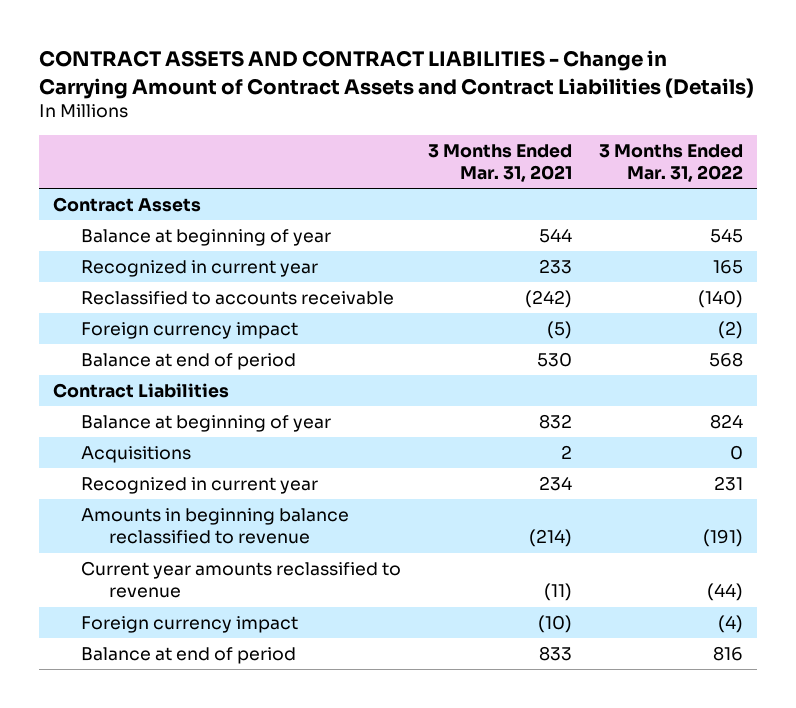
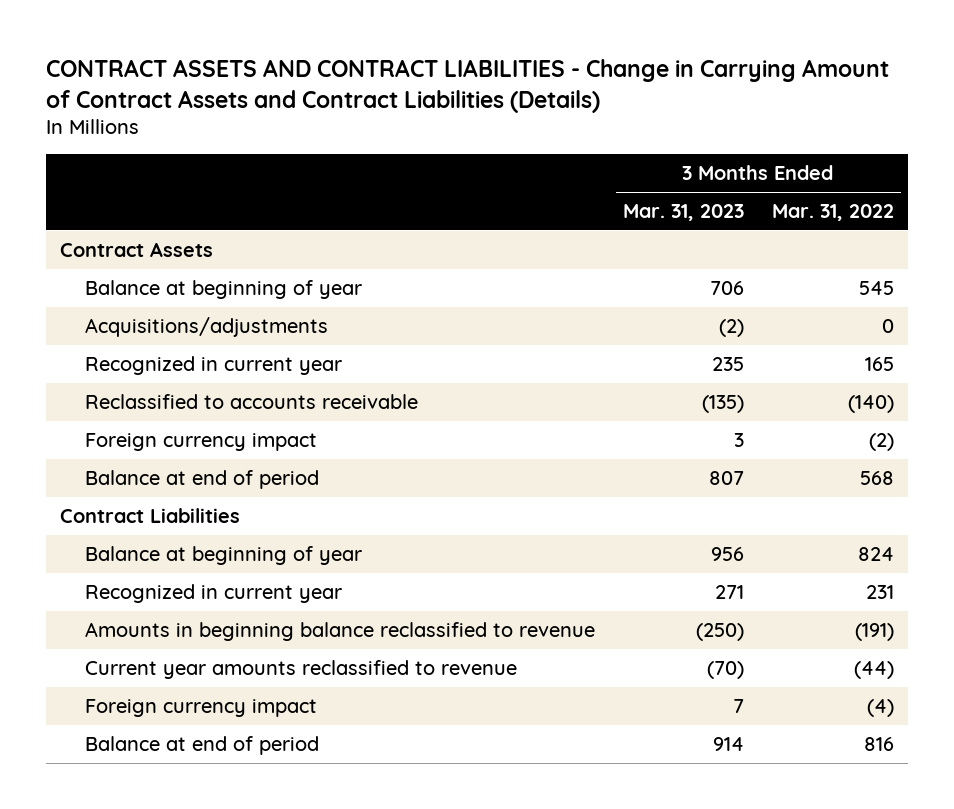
[428,143,573,183] 3 Months Ended Mar. 31, 2021 -> none
none -> [622,204,744,222] Mar. 31, 2023
none -> [84,316,328,337] Acquisitions/adjustments
[80,446,191,464] Acquisitions -> none

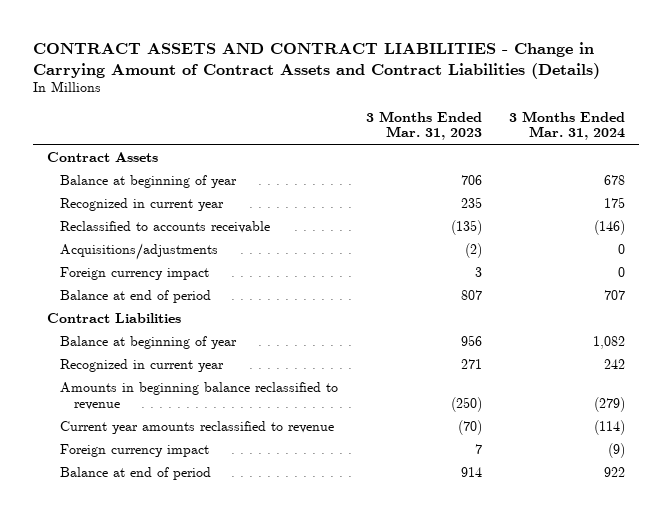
[771,204,894,222] Mar. 31, 2022 -> none
none -> [509,111,626,141] 3 Months Ended Mar. 31, 2024
[84,316,328,337] Acquisitions/adjustments -> [60,243,219,261] Acquisitions/adjustments

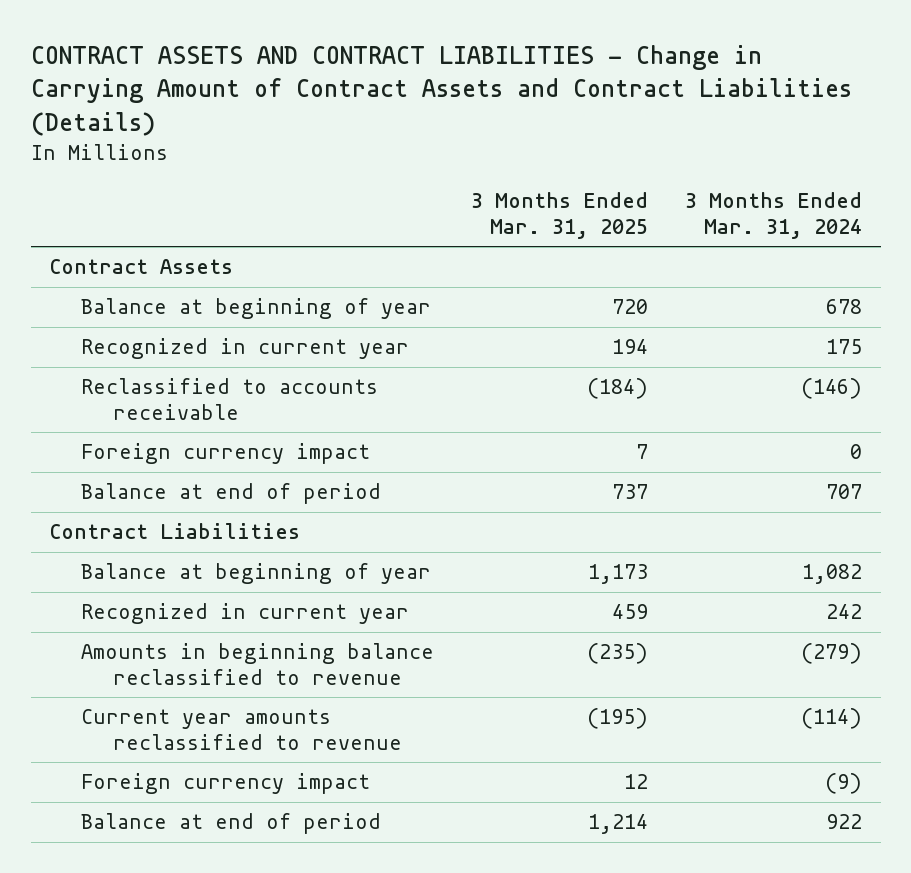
[365,111,482,141] 3 Months Ended Mar. 31, 2023 -> none
none -> [471,192,649,239] 3 Months Ended Mar. 31, 2025
[60,243,219,261] Acquisitions/adjustments -> none

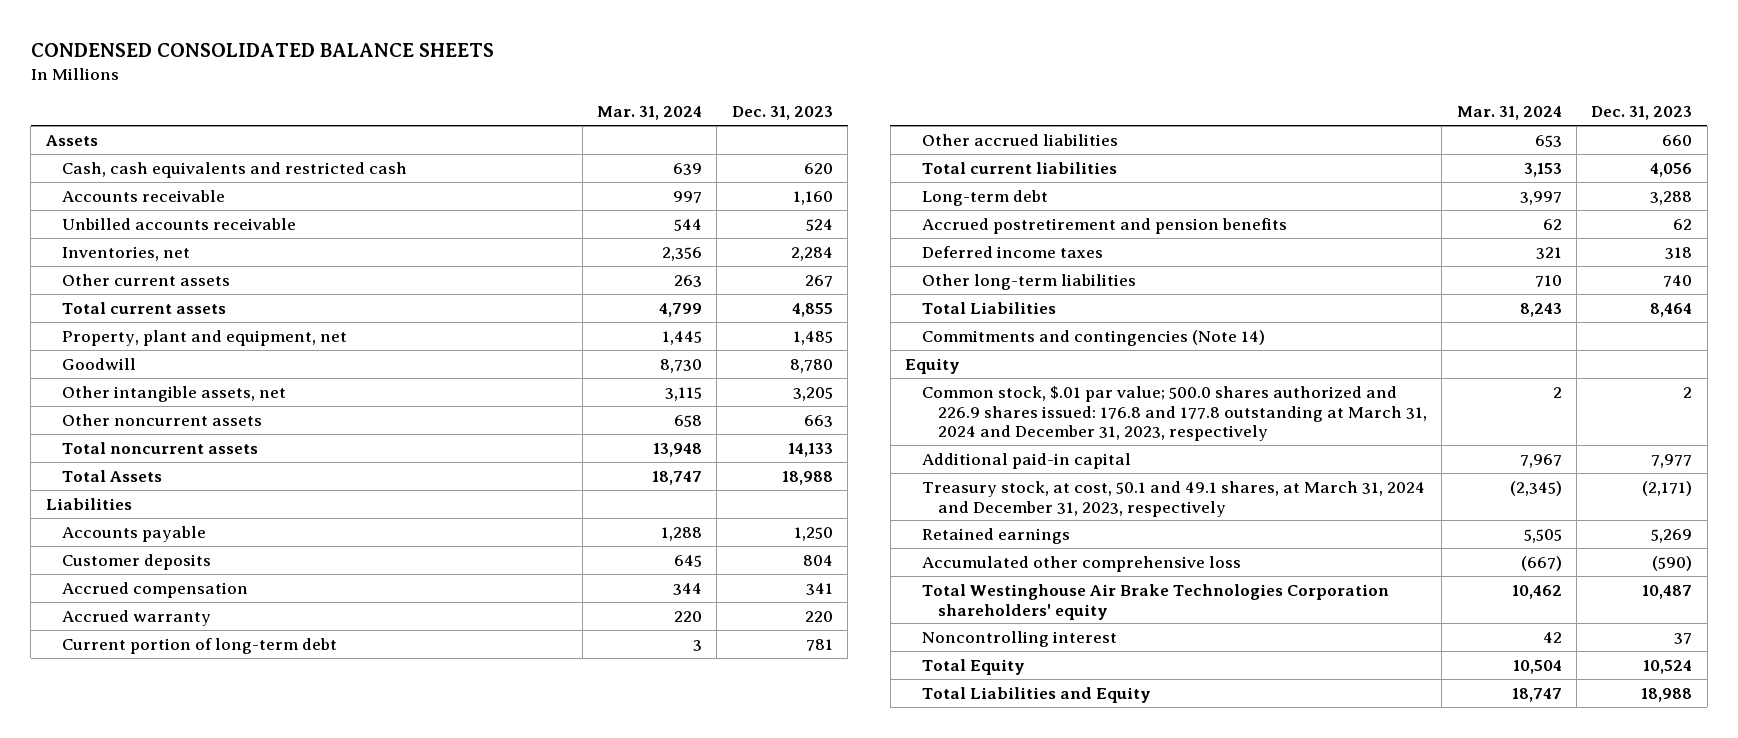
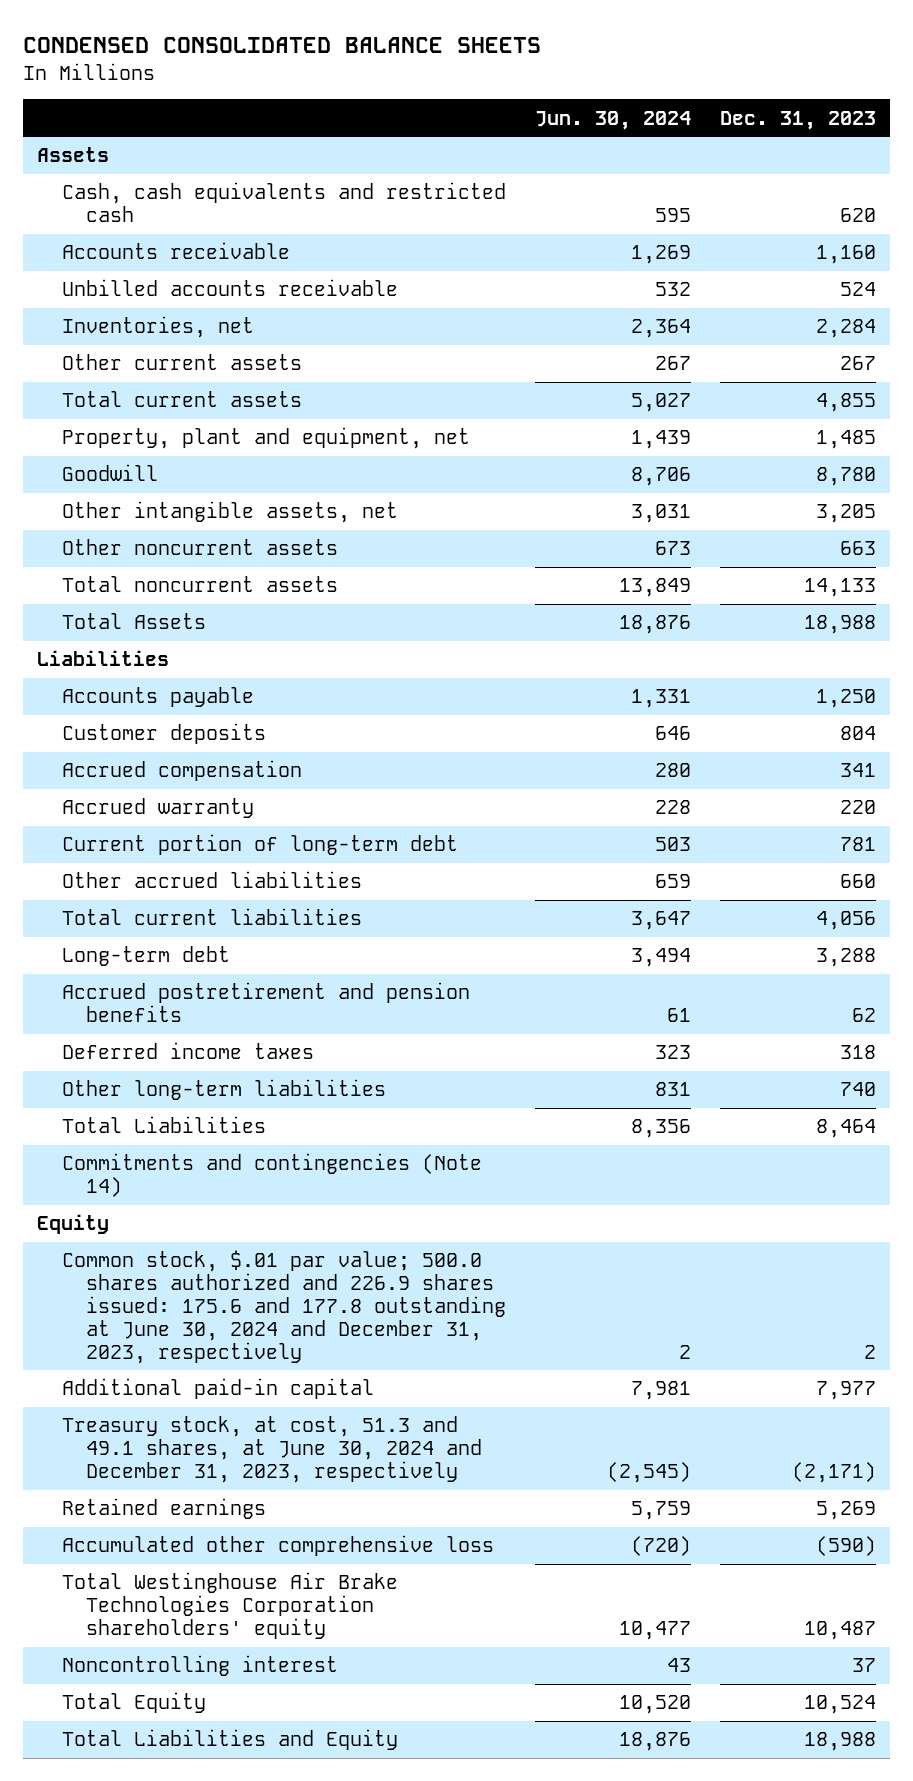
[597,106,703,121] Mar. 31, 2024 -> none
none -> [534,110,691,130] Jun. 30, 2024
[921,385,1428,442] Common stock, $.01 par value; 500.0 shares authorized and 226.9 shares issued: 176.8 and 177.8 outstanding at March 31, 2024 and December 31, 2023, respectively -> [61,1250,507,1364] Common stock, $.01 par value; 500.0 shares authorized and 226.9 shares issued: 175.6 and 177.8 outstanding at June 30, 2024 and December 31, 2023, respectively
[921,480,1425,517] Treasury stock, at cost, 50.1 and 49.1 shares, at March 31, 2024 and December 31, 2023, respectively -> [61,1416,483,1484] Treasury stock, at cost, 51.3 and 49.1 shares, at June 30, 2024 and December 31, 2023, respectively

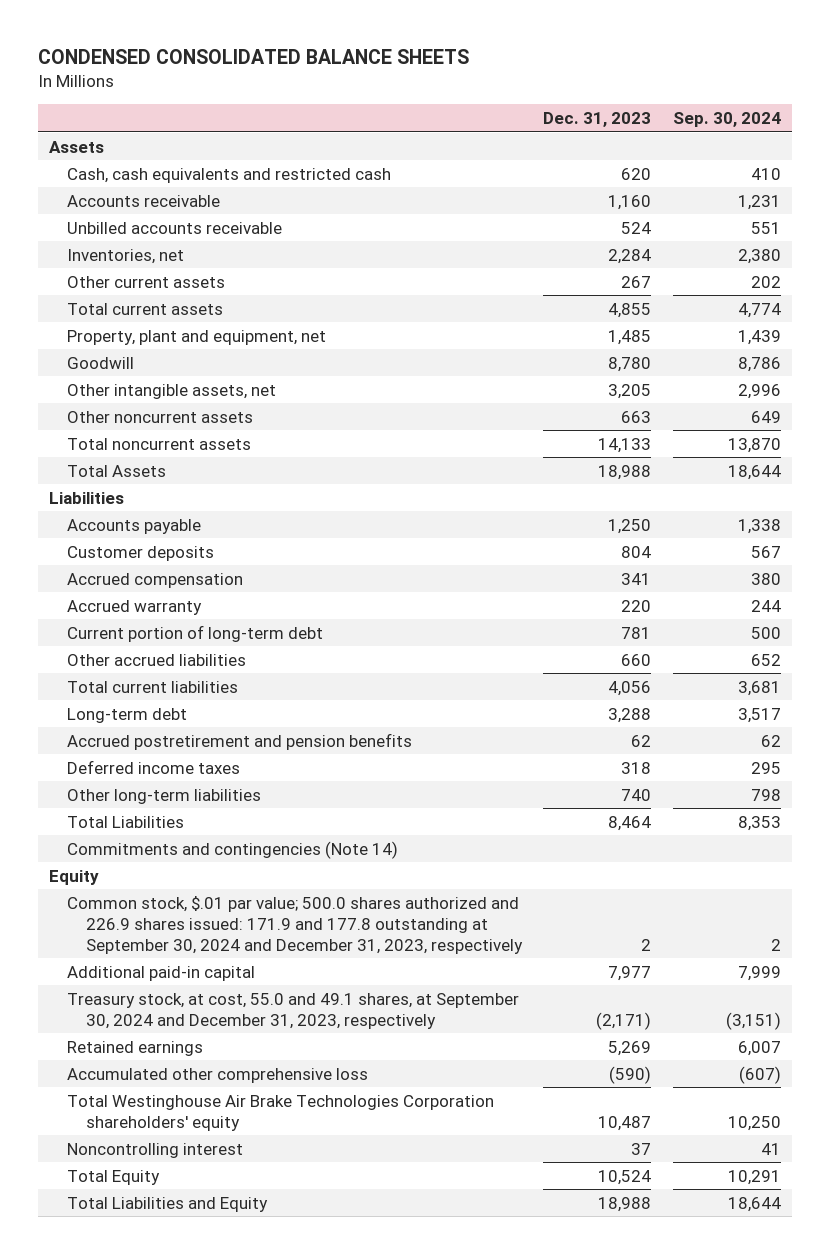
[534,110,691,130] Jun. 30, 2024 -> none
none -> [672,111,781,127] Sep. 30, 2024
[61,1250,507,1364] Common stock, $.01 par value; 500.0 shares authorized and 226.9 shares issued: 175.6 and 177.8 outstanding at June 30, 2024 and December 31, 2023, respectively -> [67,895,523,954] Common stock, $.01 par value; 500.0 shares authorized and 226.9 shares issued: 171.9 and 177.8 outstanding at September 30, 2024 and December 31, 2023, respectively
[61,1416,483,1484] Treasury stock, at cost, 51.3 and 49.1 shares, at June 30, 2024 and December 31, 2023, respectively -> [67,992,520,1029] Treasury stock, at cost, 55.0 and 49.1 shares, at September 30, 2024 and December 31, 2023, respectively

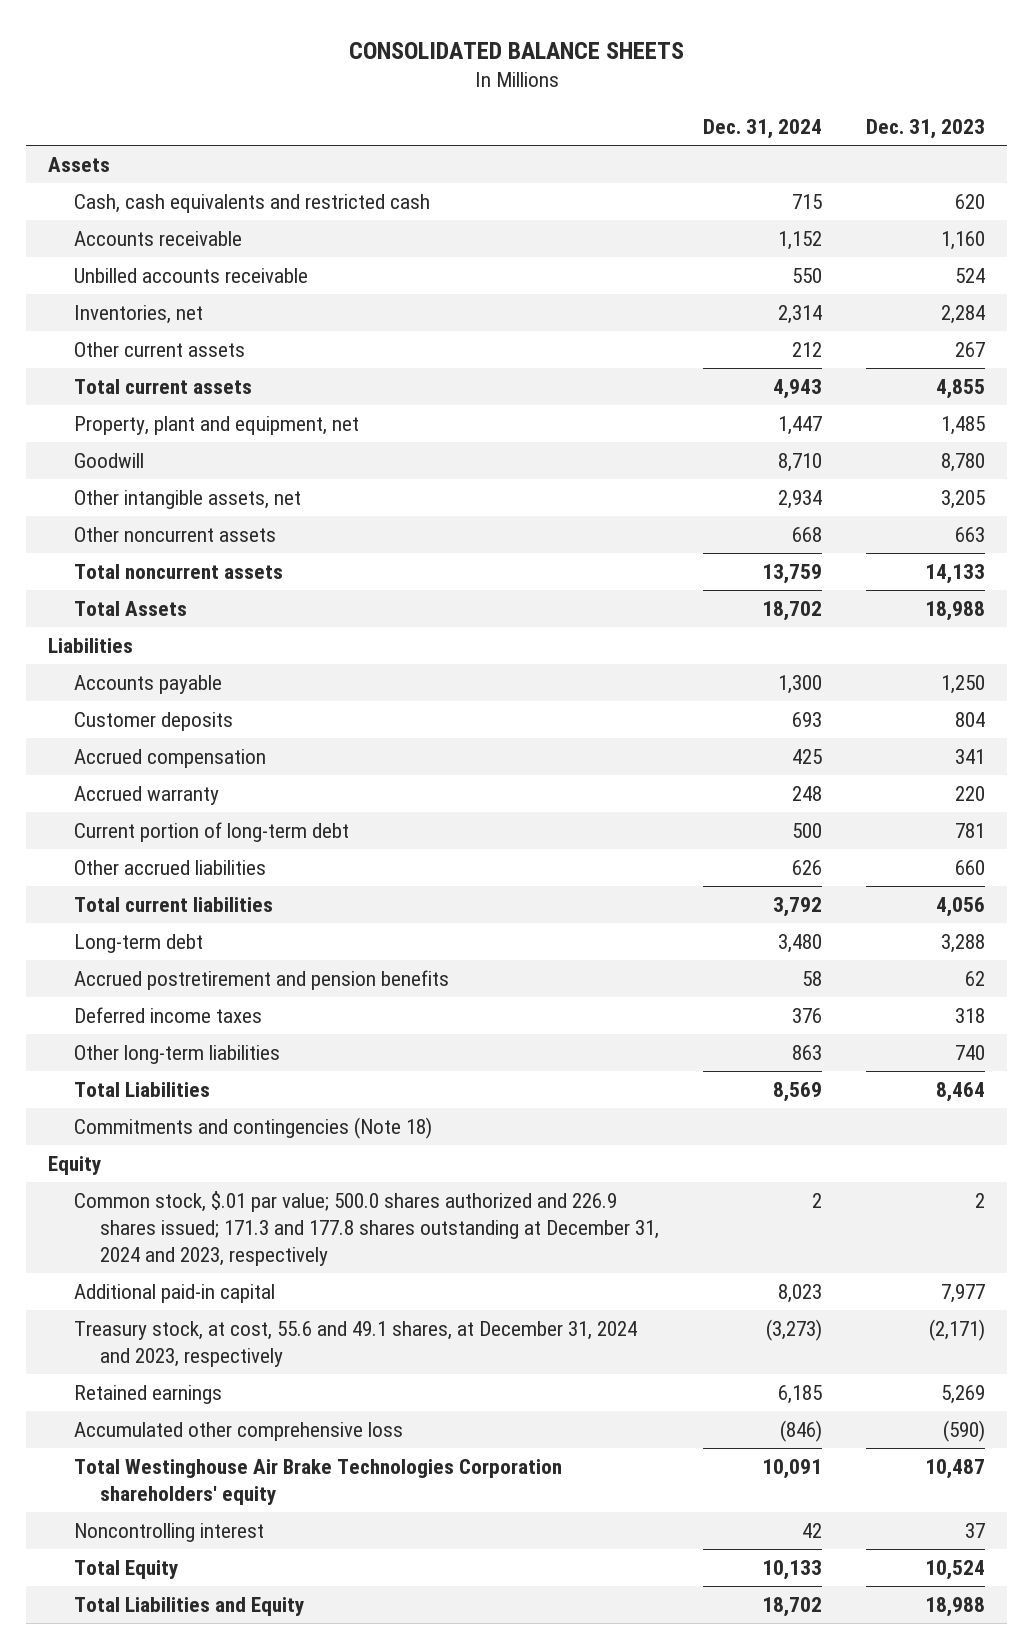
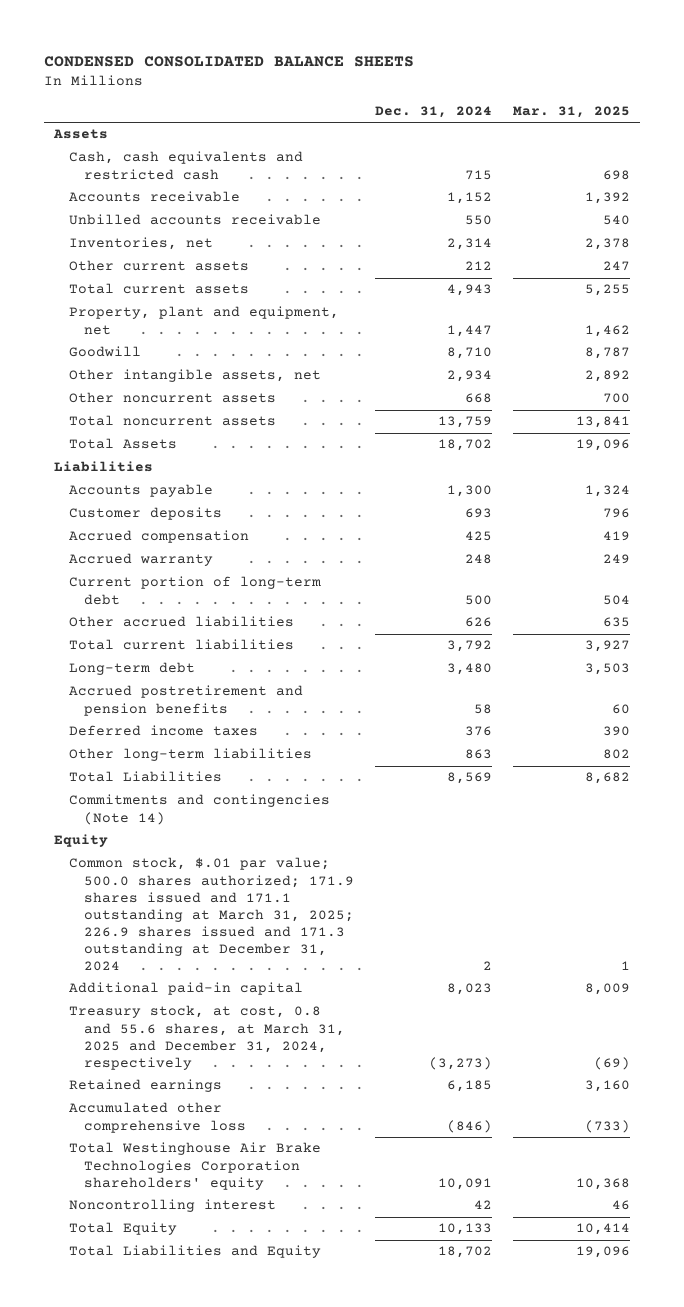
[348,41,684,59] CONSOLIDATED BALANCE SHEETS -> [43,56,414,68] CONDENSED CONSOLIDATED BALANCE SHEETS
[866,118,986,139] Dec. 31, 2023 -> none
none -> [512,106,630,119] Mar. 31, 2025
[74,1116,433,1139] Commitments and contingencies (Note 18) -> [69,794,331,825] Commitments and contingencies (Note 14)
[74,1190,660,1266] Common stock, $.01 par value; 500.0 shares authorized and 226.9 shares issued; 171.3 and 177.8 shares outstanding at December 31, 2024 and 2023, respectively -> [69,857,354,972] Common stock, $.01 par value; 500.0 shares authorized; 171.9 shares issued and 171.1 outstanding at March 31, 2025; 226.9 shares issued and 171.3 outstanding at December 31, 2024
[74,1320,638,1367] Treasury stock, at cost, 55.6 and 49.1 shares, at December 31, 2024 and 2023, respectively -> [69,1005,345,1070] Treasury stock, at cost, 0.8 and 55.6 shares, at March 31, 2025 and December 31, 2024, respectively

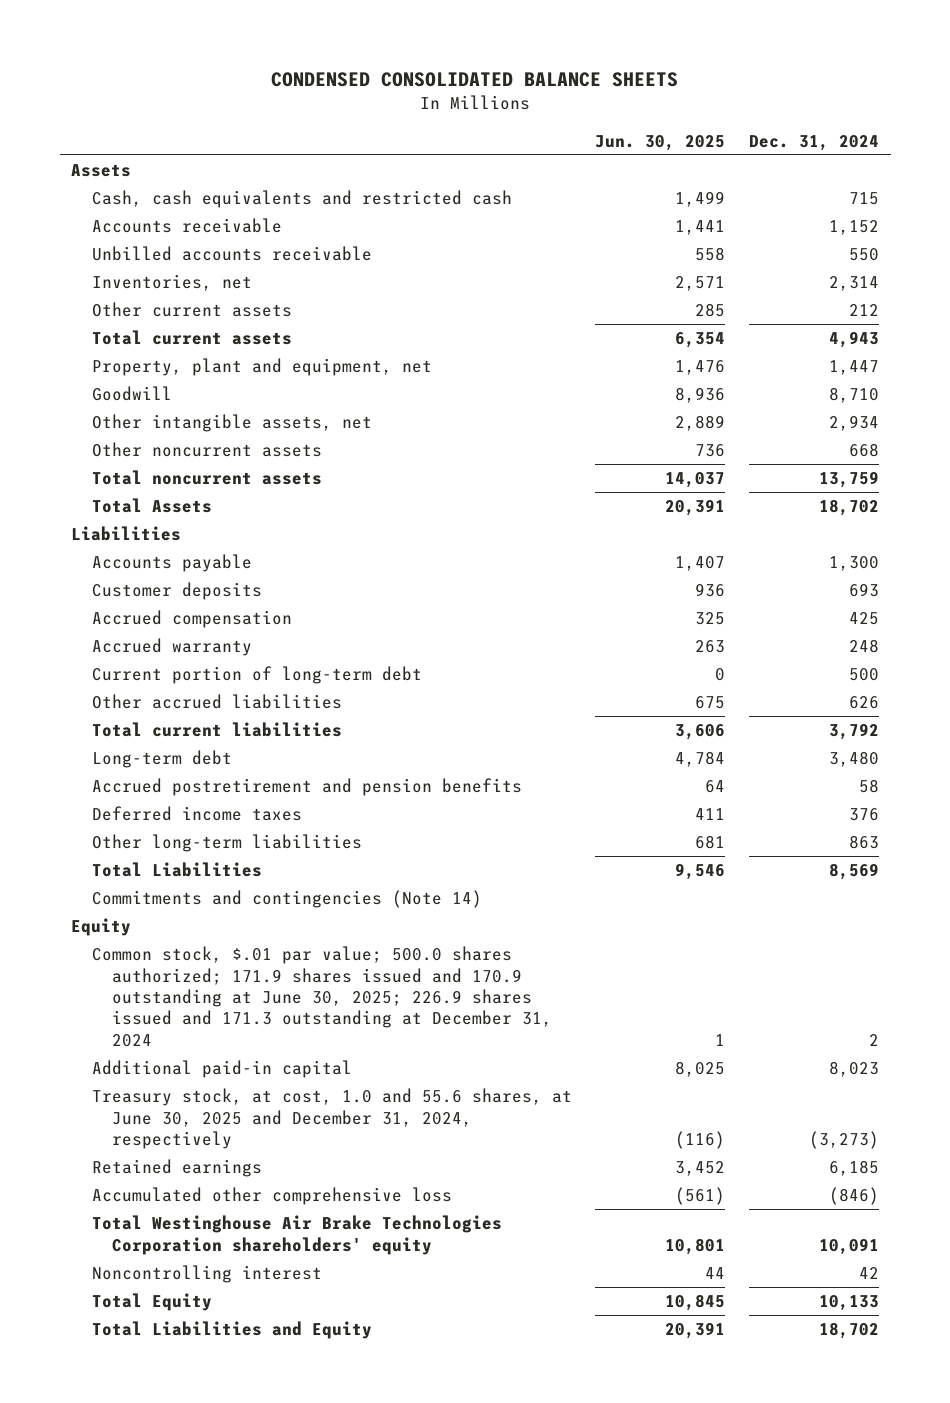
[512,106,630,119] Mar. 31, 2025 -> none
none -> [595,134,726,151] Jun. 30, 2025
[69,857,354,972] Common stock, $.01 par value; 500.0 shares authorized; 171.9 shares issued and 171.1 outstanding at March 31, 2025; 226.9 shares issued and 171.3 outstanding at December 31, 2024 -> [91,946,553,1047] Common stock, $.01 par value; 500.0 shares authorized; 171.9 shares issued and 170.9 outstanding at June 30, 2025; 226.9 shares issued and 171.3 outstanding at December 31, 2024
[69,1005,345,1070] Treasury stock, at cost, 0.8 and 55.6 shares, at March 31, 2025 and December 31, 2024, respectively -> [91,1088,572,1149] Treasury stock, at cost, 1.0 and 55.6 shares, at June 30, 2025 and December 31, 2024, respectively

